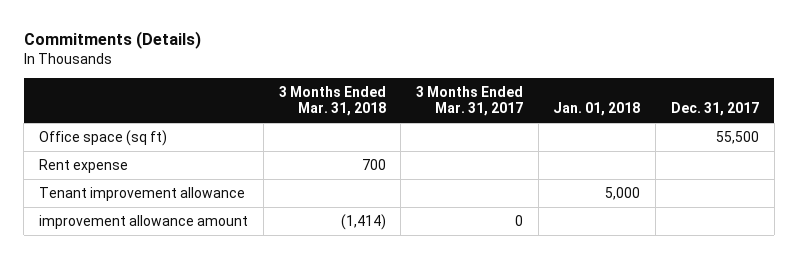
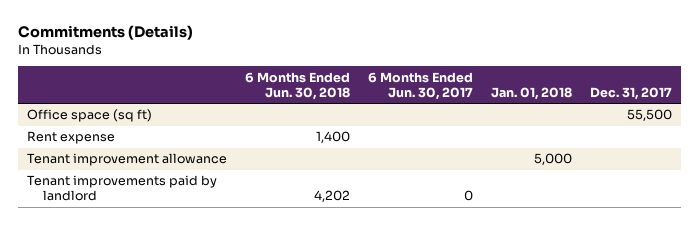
[278,85,386,117] 3 Months Ended Mar. 31, 2018 -> none
[416,85,524,117] 3 Months Ended Mar. 31, 2017 -> none
none -> [245,71,351,100] 6 Months Ended Jun. 30, 2018
none -> [368,71,474,100] 6 Months Ended Jun. 30, 2017
[39,214,249,229] improvement allowance amount -> [26,175,217,202] Tenant improvements paid by landlord

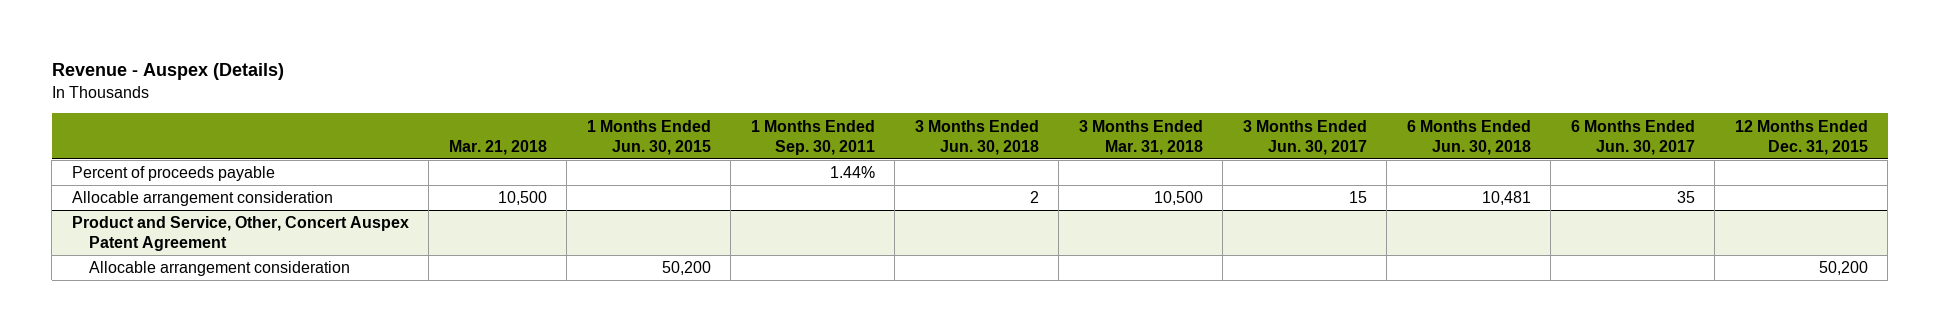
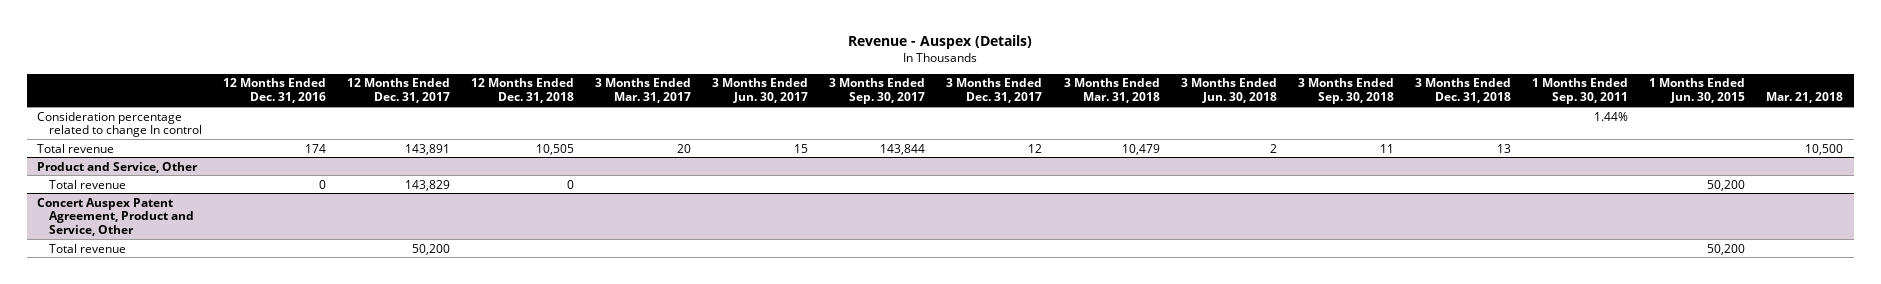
[1406,119,1531,155] 6 Months Ended Jun. 30, 2018 -> none
[1570,119,1695,155] 6 Months Ended Jun. 30, 2017 -> none
[1734,119,1868,155] 12 Months Ended Dec. 31, 2015 -> none
none -> [222,78,326,104] 12 Months Ended Dec. 31, 2016
none -> [346,78,450,104] 12 Months Ended Dec. 31, 2017
none -> [471,78,575,104] 12 Months Ended Dec. 31, 2018
none -> [595,78,692,104] 3 Months Ended Mar. 31, 2017
none -> [829,78,926,105] 3 Months Ended Sep. 30, 2017
none -> [946,78,1043,104] 3 Months Ended Dec. 31, 2017
none -> [1297,78,1394,105] 3 Months Ended Sep. 30, 2018
none -> [1414,78,1511,104] 3 Months Ended Dec. 31, 2018
[71,191,333,207] Allocable arrangement consideration -> none
[71,166,275,182] Percent of proceeds payable -> [37,111,202,138] Consideration percentage related to change In control
none -> [37,143,115,153] Total revenue
none -> [37,161,199,173] Product and Service, Other
none -> [48,179,126,189] Total revenue
[71,216,409,252] Product and Service, Other, Concert Auspex Patent Agreement -> [37,197,194,237] Concert Auspex Patent Agreement, Product and Service, Other
[89,261,351,277] Allocable arrangement consideration -> [48,243,126,253] Total revenue

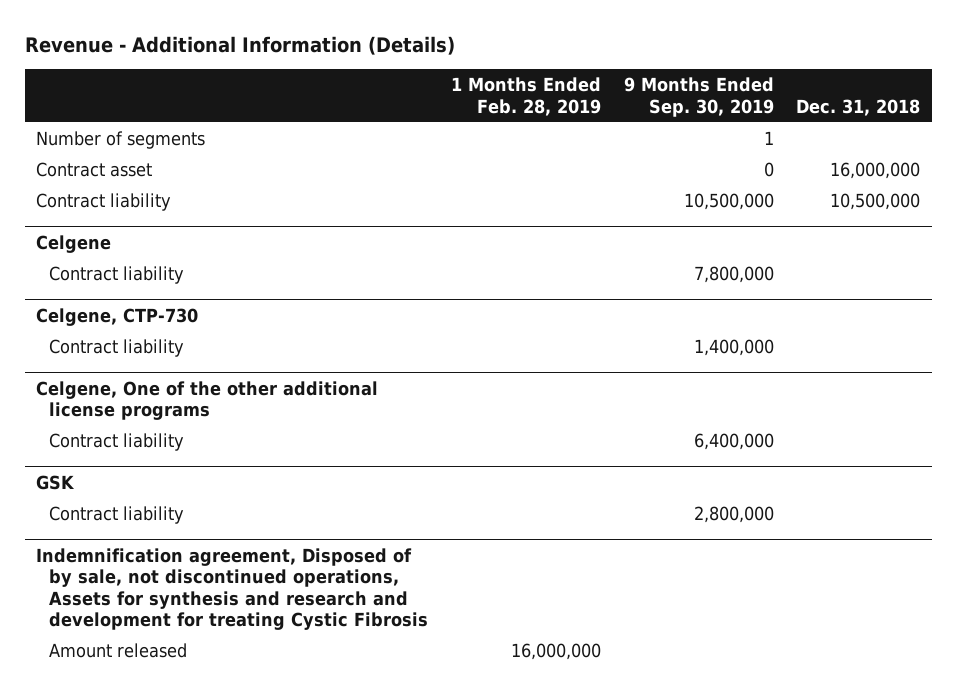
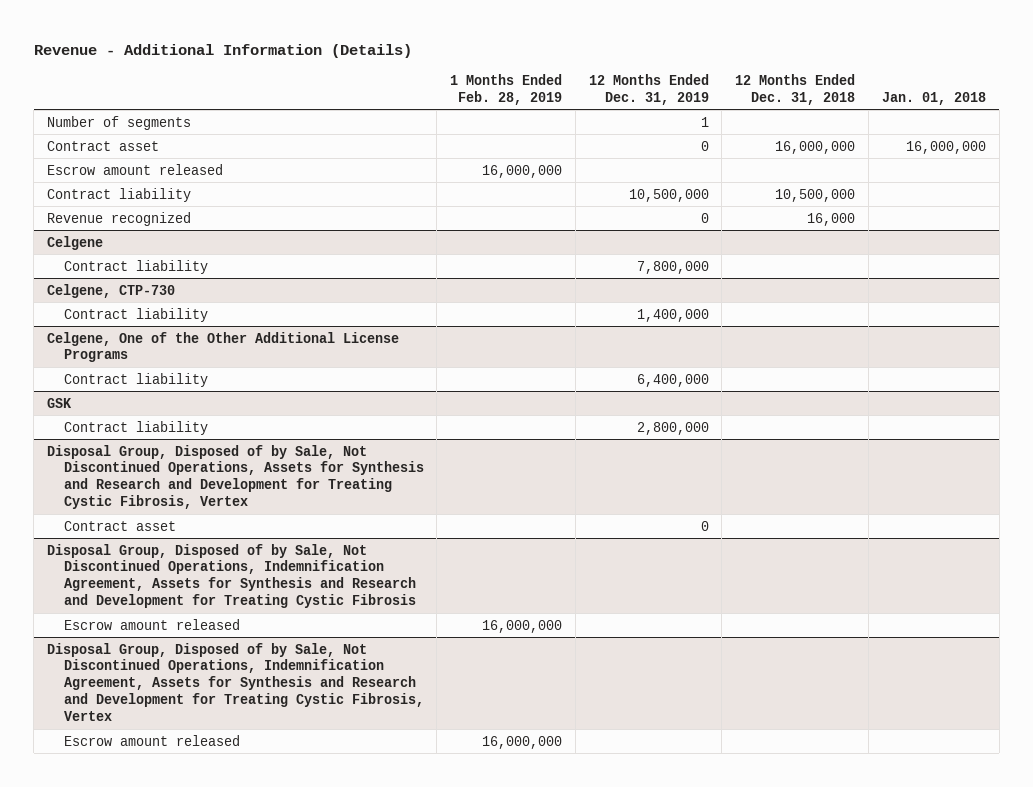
[623,77,774,117] 9 Months Ended Sep. 30, 2019 -> none
[796,98,921,116] Dec. 31, 2018 -> none
none -> [588,73,709,105] 12 Months Ended Dec. 31, 2019
none -> [735,73,856,105] 12 Months Ended Dec. 31, 2018
none -> [881,91,986,105] Jan. 01, 2018
none -> [47,163,224,175] Escrow amount released
none -> [47,211,192,226] Revenue recognized
[36,380,379,421] Celgene, One of the other additional license programs -> [47,331,400,363] Celgene, One of the Other Additional License Programs
none -> [47,444,424,510] Disposal Group, Disposed of by Sale, Not Discontinued Operations, Assets for Synthesis and Research and Development for Treating Cystic Fibrosis, Vertex
none -> [63,520,176,531] Contract asset
[36,547,428,630] Indemnification agreement, Disposed of by sale, not discontinued operations, Assets for synthesis and research and development for treating Cystic Fibrosis -> [47,543,416,609] Disposal Group, Disposed of by Sale, Not Discontinued Operations, Indemnification Agreement, Assets for Synthesis and Research and Development for Treating Cystic Fibrosis
[48,642,187,658] Amount released -> [63,618,240,630] Escrow amount released
none -> [47,642,424,722] Disposal Group, Disposed of by Sale, Not Discontinued Operations, Indemnification Agreement, Assets for Synthesis and Research and Development for Treating Cystic Fibrosis, Vertex
none -> [63,734,240,746] Escrow amount released

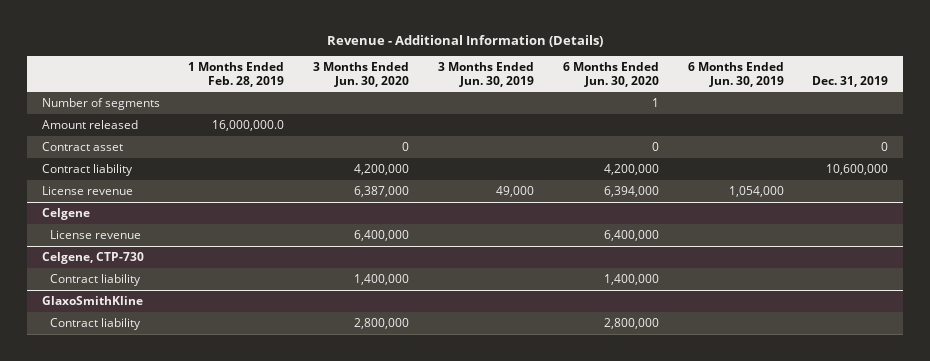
[588,73,709,105] 12 Months Ended Dec. 31, 2019 -> none
[735,73,856,105] 12 Months Ended Dec. 31, 2018 -> none
[881,91,986,105] Jan. 01, 2018 -> none
none -> [313,62,410,87] 3 Months Ended Jun. 30, 2020
none -> [437,62,534,87] 3 Months Ended Jun. 30, 2019
none -> [562,62,659,87] 6 Months Ended Jun. 30, 2020
none -> [687,62,784,87] 6 Months Ended Jun. 30, 2019
none -> [812,75,889,87] Dec. 31, 2019
none -> [41,119,138,129] Amount released
[47,163,224,175] Escrow amount released -> none
[47,211,192,226] Revenue recognized -> none
none -> [41,185,133,195] License revenue
[63,259,208,274] Contract liability -> none
none -> [50,229,142,239] License revenue
[47,331,400,363] Celgene, One of the Other Additional License Programs -> none
[63,372,208,387] Contract liability -> none
[47,397,73,408] GSK -> [41,295,143,305] GlaxoSmithKline
[47,444,424,510] Disposal Group, Disposed of by Sale, Not Discontinued Operations, Assets for Synthesis and Research and Development for Treating Cystic Fibrosis, Vertex -> none
[63,520,176,531] Contract asset -> none
[47,543,416,609] Disposal Group, Disposed of by Sale, Not Discontinued Operations, Indemnification Agreement, Assets for Synthesis and Research and Development for Treating Cystic Fibrosis -> none
[63,618,240,630] Escrow amount released -> none
[47,642,424,722] Disposal Group, Disposed of by Sale, Not Discontinued Operations, Indemnification Agreement, Assets for Synthesis and Research and Development for Treating Cystic Fibrosis, Vertex -> none
[63,734,240,746] Escrow amount released -> none

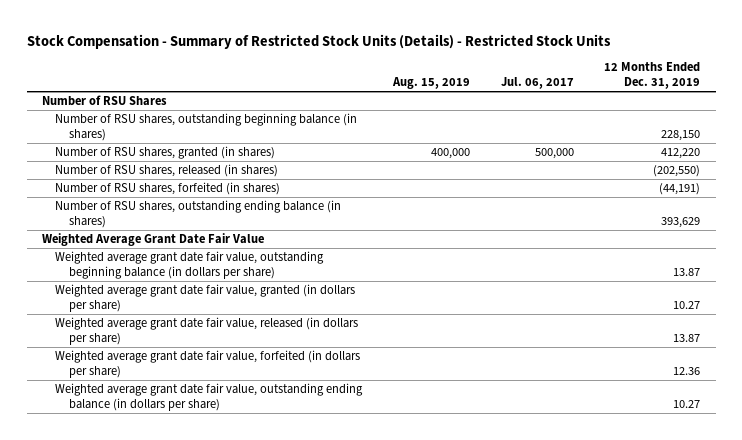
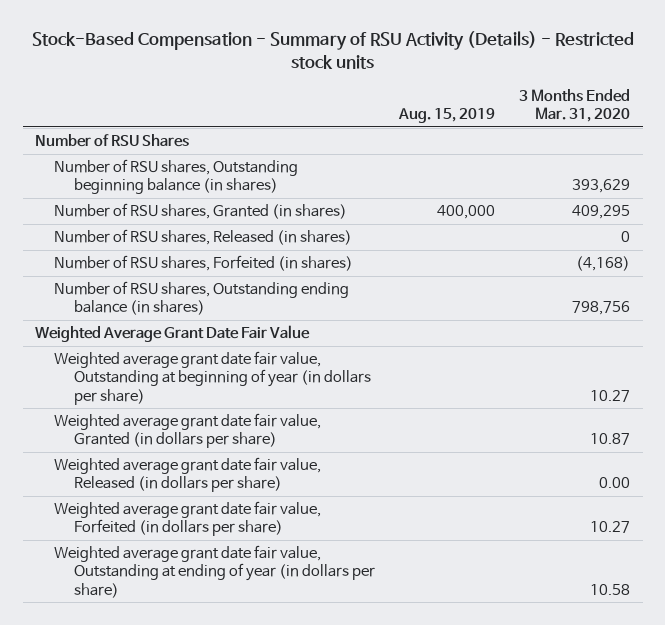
[26,33,611,49] Stock Compensation - Summary of Restricted Stock Units (Details) - Restricted Stock Units -> [31,31,634,70] Stock-Based Compensation - Summary of RSU Activity (Details) - Restricted stock units
[500,77,574,90] Jul. 06, 2017 -> none
[604,62,701,90] 12 Months Ended Dec. 31, 2019 -> none
none -> [519,88,631,123] 3 Months Ended Mar. 31, 2020
[55,113,358,142] Number of RSU shares, outstanding beginning balance (in shares) -> [54,159,299,195] Number of RSU shares, Outstanding beginning balance (in shares)
[55,146,276,160] Number of RSU shares, granted (in shares) -> [54,203,348,220] Number of RSU shares, Granted (in shares)
[55,164,279,178] Number of RSU shares, released (in shares) -> [54,229,353,246] Number of RSU shares, Released (in shares)
[55,182,281,196] Number of RSU shares, forfeited (in shares) -> [54,255,354,272] Number of RSU shares, Forfeited (in shares)
[55,200,342,229] Number of RSU shares, outstanding ending balance (in shares) -> [54,281,350,316] Number of RSU shares, Outstanding ending balance (in shares)
[55,251,325,280] Weighted average grant date fair value, outstanding beginning balance (in dollars per share) -> [54,351,371,405] Weighted average grant date fair value, Outstanding at beginning of year (in dollars per share)
[55,284,356,313] Weighted average grant date fair value, granted (in dollars per share) -> [54,413,322,449] Weighted average grant date fair value, Granted (in dollars per share)
[55,317,359,346] Weighted average grant date fair value, released (in dollars per share) -> [54,457,322,493] Weighted average grant date fair value, Released (in dollars per share)
[55,350,361,379] Weighted average grant date fair value, forfeited (in dollars per share) -> [54,501,322,537] Weighted average grant date fair value, Forfeited (in dollars per share)
[55,383,364,412] Weighted average grant date fair value, outstanding ending balance (in dollars per share) -> [54,545,375,598] Weighted average grant date fair value, Outstanding at ending of year (in dollars per share)

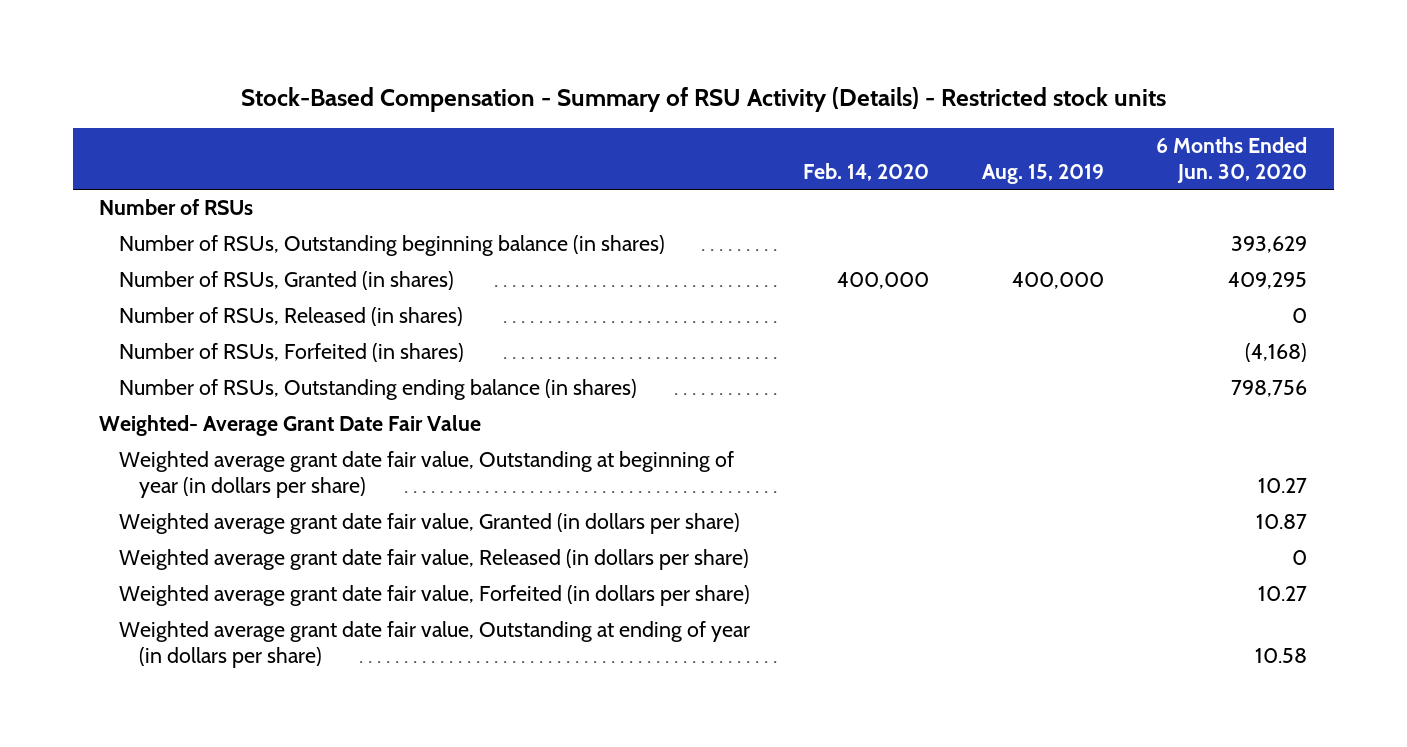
[519,88,631,123] 3 Months Ended Mar. 31, 2020 -> none
none -> [803,162,930,181] Feb. 14, 2020
none -> [1156,137,1308,183] 6 Months Ended Jun. 30, 2020
[34,134,189,148] Number of RSU Shares -> [99,199,254,216] Number of RSUs
[54,159,299,195] Number of RSU shares, Outstanding beginning balance (in shares) -> [119,235,666,257] Number of RSUs, Outstanding beginning balance (in shares)
[54,203,348,220] Number of RSU shares, Granted (in shares) -> [119,271,455,291] Number of RSUs, Granted (in shares)
[54,229,353,246] Number of RSU shares, Released (in shares) -> [119,307,464,327] Number of RSUs, Released (in shares)
[54,255,354,272] Number of RSU shares, Forfeited (in shares) -> [119,343,465,363] Number of RSUs, Forfeited (in shares)
[54,281,350,316] Number of RSU shares, Outstanding ending balance (in shares) -> [119,379,638,401] Number of RSUs, Outstanding ending balance (in shares)
[34,325,310,343] Weighted Average Grant Date Fair Value -> [99,415,482,437] Weighted- Average Grant Date Fair Value

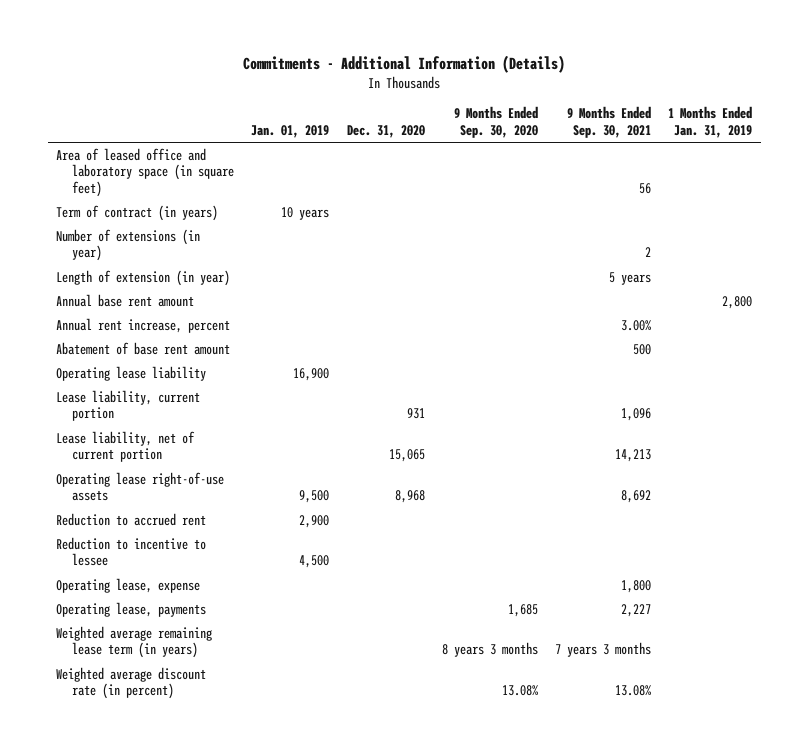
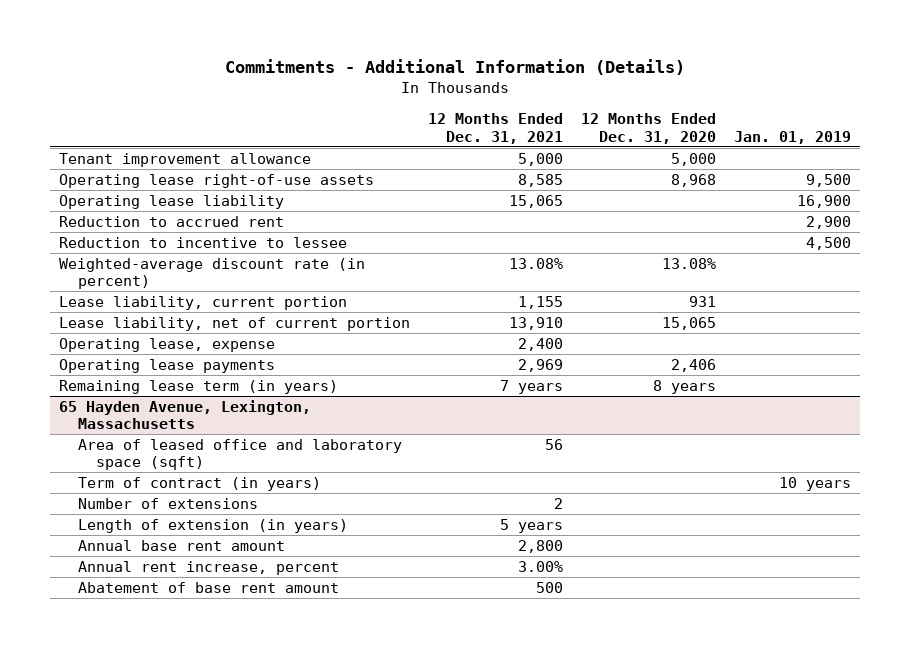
[346,125,425,139] Dec. 31, 2020 -> none
[453,106,538,139] 9 Months Ended Sep. 30, 2020 -> none
[566,106,651,139] 9 Months Ended Sep. 30, 2021 -> none
[667,106,752,139] 1 Months Ended Jan. 31, 2019 -> none
none -> [428,113,564,144] 12 Months Ended Dec. 31, 2021
none -> [581,113,717,144] 12 Months Ended Dec. 31, 2020
[56,147,235,198] Area of leased office and laboratory space (in square feet) -> none
[56,204,219,221] Term of contract (in years) -> none
[56,228,201,262] Number of extensions (in year) -> none
[56,269,231,286] Length of extension (in year) -> none
[56,293,195,307] Annual base rent amount -> none
[56,317,231,333] Annual rent increase, percent -> none
[56,341,231,355] Abatement of base rent amount -> none
none -> [59,152,312,167] Tenant improvement allowance
[56,365,207,381] Operating lease liability -> [59,194,285,209] Operating lease liability
none -> [59,257,366,290] Weighted-average discount rate (in percent)
[56,389,201,422] Lease liability, current portion -> [59,295,348,310] Lease liability, current portion
[56,430,196,463] Lease liability, net of current portion -> [59,316,411,331] Lease liability, net of current portion
[56,666,207,700] Weighted average discount rate (in percent) -> none
[56,601,207,617] Operating lease, payments -> [59,358,276,373] Operating lease payments
[56,625,213,659] Weighted average remaining lease term (in years) -> [59,379,339,394] Remaining lease term (in years)
none -> [59,399,312,430] 65 Hayden Avenue, Lexington, Massachusetts
none -> [77,438,402,471] Area of leased office and laboratory space (sqft)
none -> [77,476,321,491] Term of contract (in years)
none -> [77,497,258,509] Number of extensions
none -> [77,518,348,533] Length of extension (in years)
none -> [77,539,285,551] Annual base rent amount
none -> [77,560,339,575] Annual rent increase, percent
none -> [77,581,339,593] Abatement of base rent amount

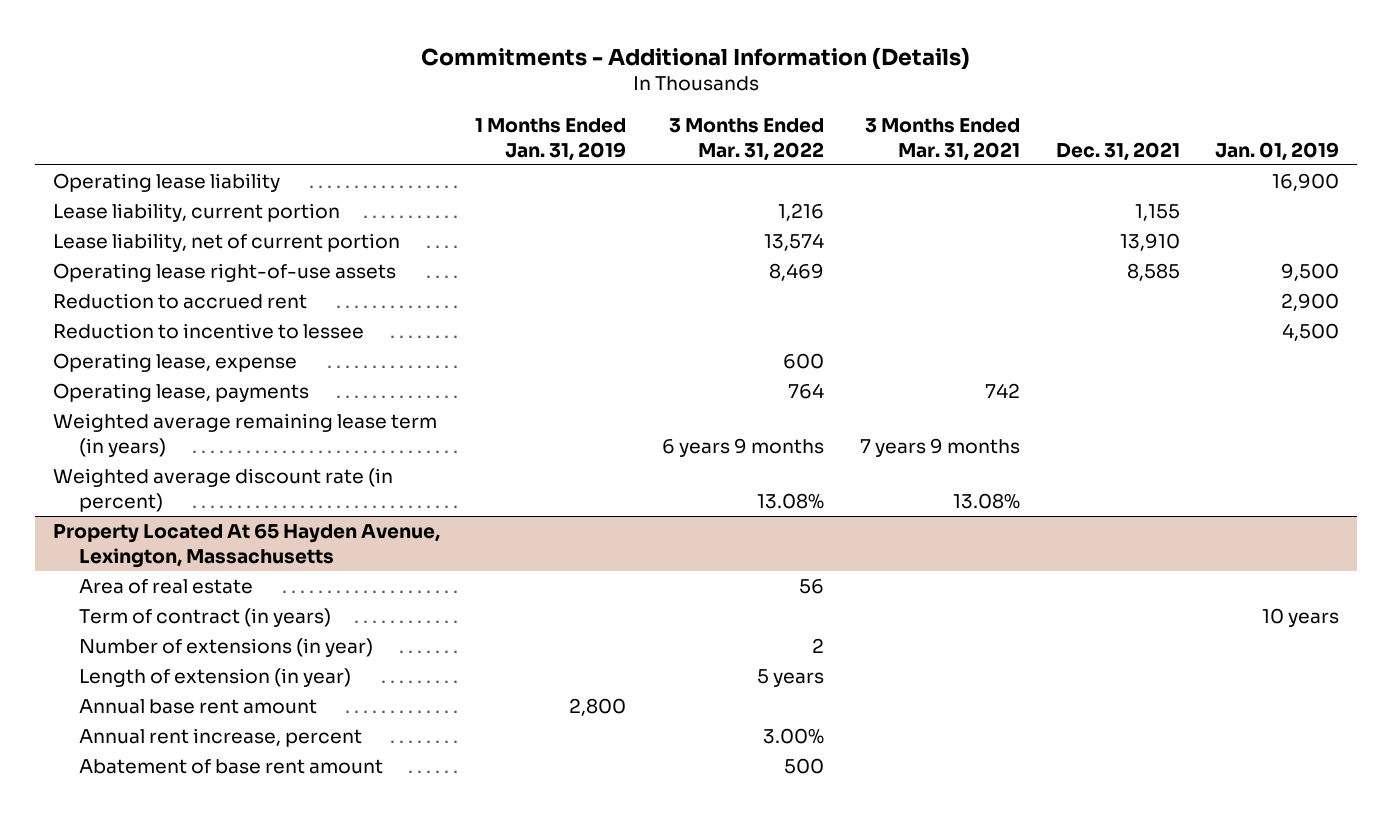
[428,113,564,144] 12 Months Ended Dec. 31, 2021 -> none
[581,113,717,144] 12 Months Ended Dec. 31, 2020 -> none
none -> [475,117,627,161] 1 Months Ended Jan. 31, 2019
none -> [669,117,825,161] 3 Months Ended Mar. 31, 2022
none -> [864,117,1020,161] 3 Months Ended Mar. 31, 2021
none -> [1055,141,1180,161] Dec. 31, 2021
[59,152,312,167] Tenant improvement allowance -> none
[59,257,366,290] Weighted-average discount rate (in percent) -> none
[59,173,375,188] Operating lease right-of-use assets -> [52,263,396,283] Operating lease right-of-use assets
[59,215,285,227] Reduction to accrued rent -> [52,293,307,310] Reduction to accrued rent
[59,236,348,248] Reduction to incentive to lessee -> [52,323,364,340] Reduction to incentive to lessee
[59,358,276,373] Operating lease payments -> [52,383,309,403] Operating lease, payments
[59,379,339,394] Remaining lease term (in years) -> [52,413,437,457] Weighted average remaining lease term (in years)
none -> [52,468,393,512] Weighted average discount rate (in percent)
[59,399,312,430] 65 Hayden Avenue, Lexington, Massachusetts -> [52,524,440,568] Property Located At 65 Hayden Avenue, Lexington, Massachusetts
[77,438,402,471] Area of leased office and laboratory space (sqft) -> [78,579,253,595] Area of real estate
[77,497,258,509] Number of extensions -> [78,638,373,658] Number of extensions (in year)
[77,518,348,533] Length of extension (in years) -> [78,668,351,688] Length of extension (in year)

